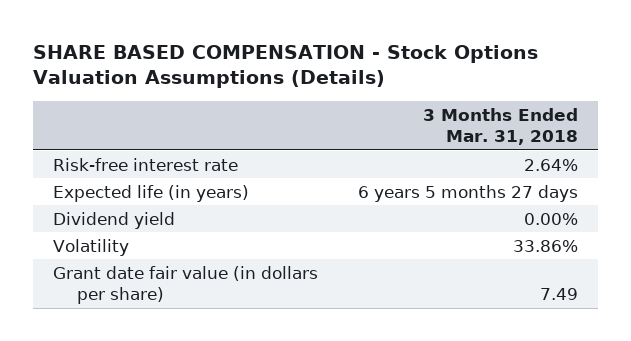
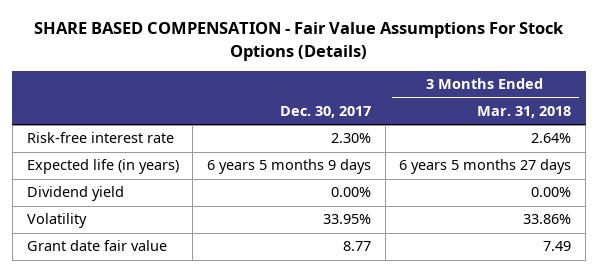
[33,44,539,89] SHARE BASED COMPENSATION - Stock Options Valuation Assumptions (Details) -> [33,22,564,61] SHARE BASED COMPENSATION - Fair Value Assumptions For Stock Options (Details)
none -> [279,105,371,118] Dec. 30, 2017
[52,265,318,305] Grant date fair value (in dollars per share) -> [26,240,167,252] Grant date fair value

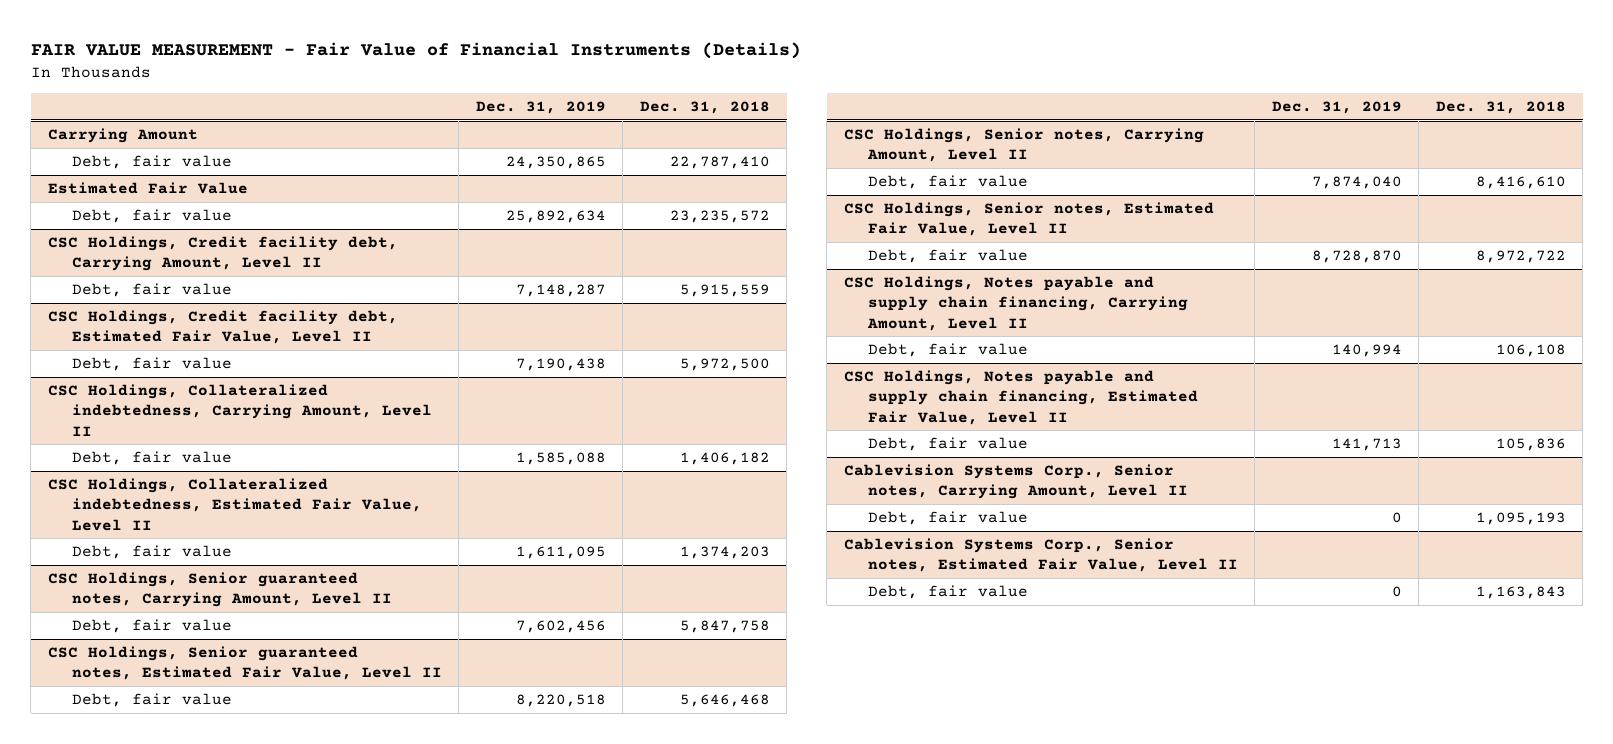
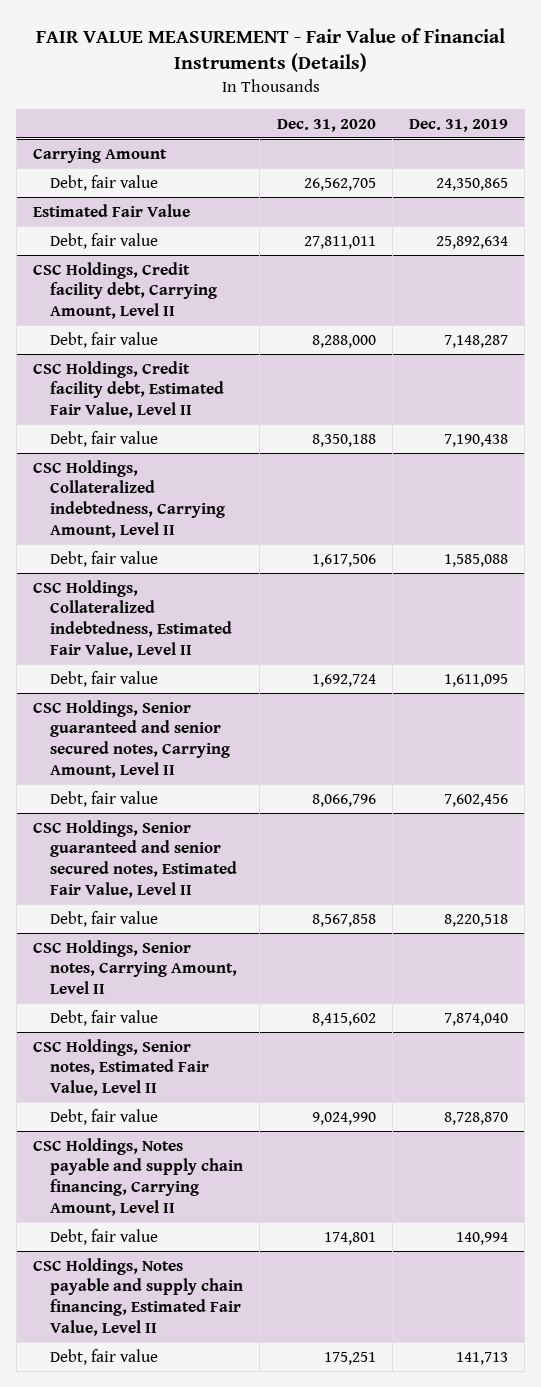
[639,100,770,114] Dec. 31, 2018 -> none
none -> [276,118,376,132] Dec. 31, 2020
[47,572,392,608] CSC Holdings, Senior guaranteed notes, Carrying Amount, Level II -> [32,699,231,779] CSC Holdings, Senior guaranteed and senior secured notes, Carrying Amount, Level II
[47,646,442,681] CSC Holdings, Senior guaranteed notes, Estimated Fair Value, Level II -> [32,819,238,899] CSC Holdings, Senior guaranteed and senior secured notes, Estimated Fair Value, Level II
[843,464,1188,500] Cablevision Systems Corp., Senior notes, Carrying Amount, Level II -> none
[867,511,1028,526] Debt, fair value -> none
[843,538,1238,573] Cablevision Systems Corp., Senior notes, Estimated Fair Value, Level II -> none
[867,585,1028,600] Debt, fair value -> none

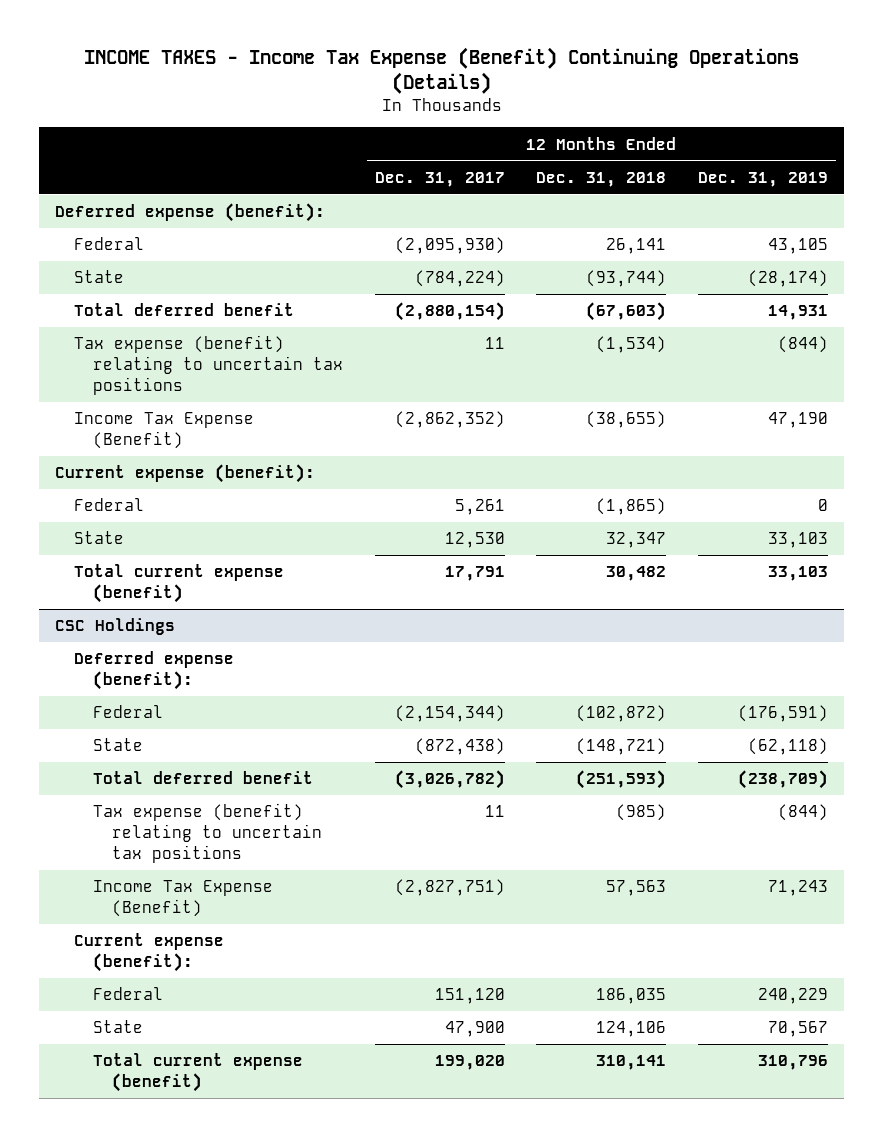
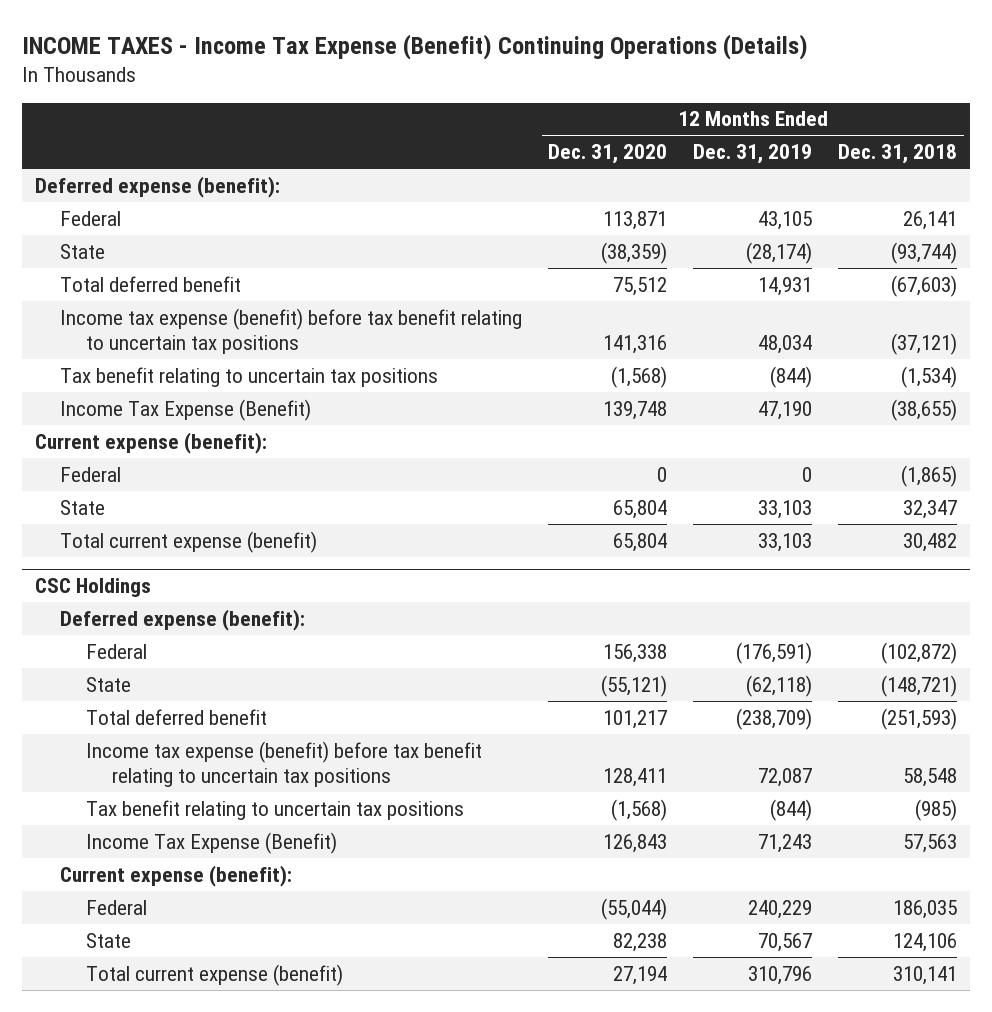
[374,171,505,187] Dec. 31, 2017 -> none
none -> [548,144,668,165] Dec. 31, 2020
none -> [60,307,523,354] Income tax expense (benefit) before tax benefit relating to uncertain tax positions
[73,335,343,395] Tax expense (benefit) relating to uncertain tax positions -> [60,366,439,387] Tax benefit relating to uncertain tax positions
none -> [86,740,483,787] Income tax expense (benefit) before tax benefit relating to uncertain tax positions
[92,803,322,863] Tax expense (benefit) relating to uncertain tax positions -> [86,799,465,820] Tax benefit relating to uncertain tax positions

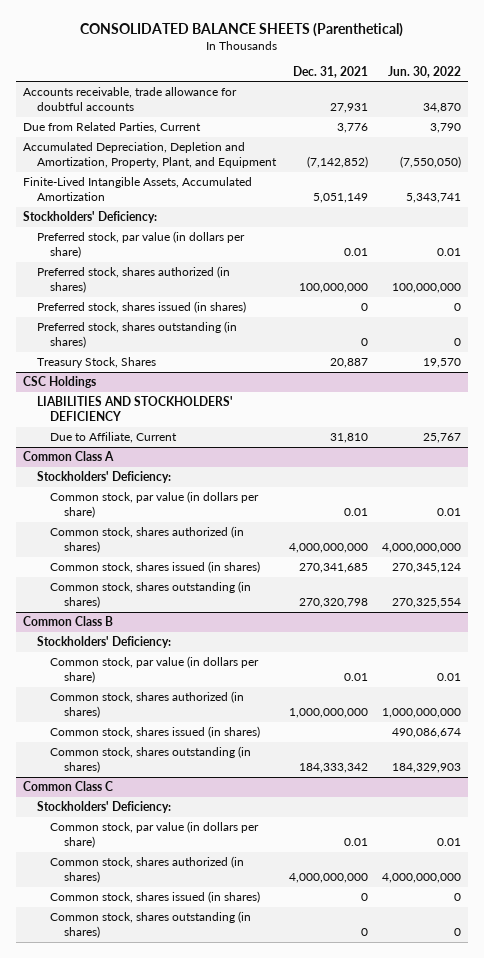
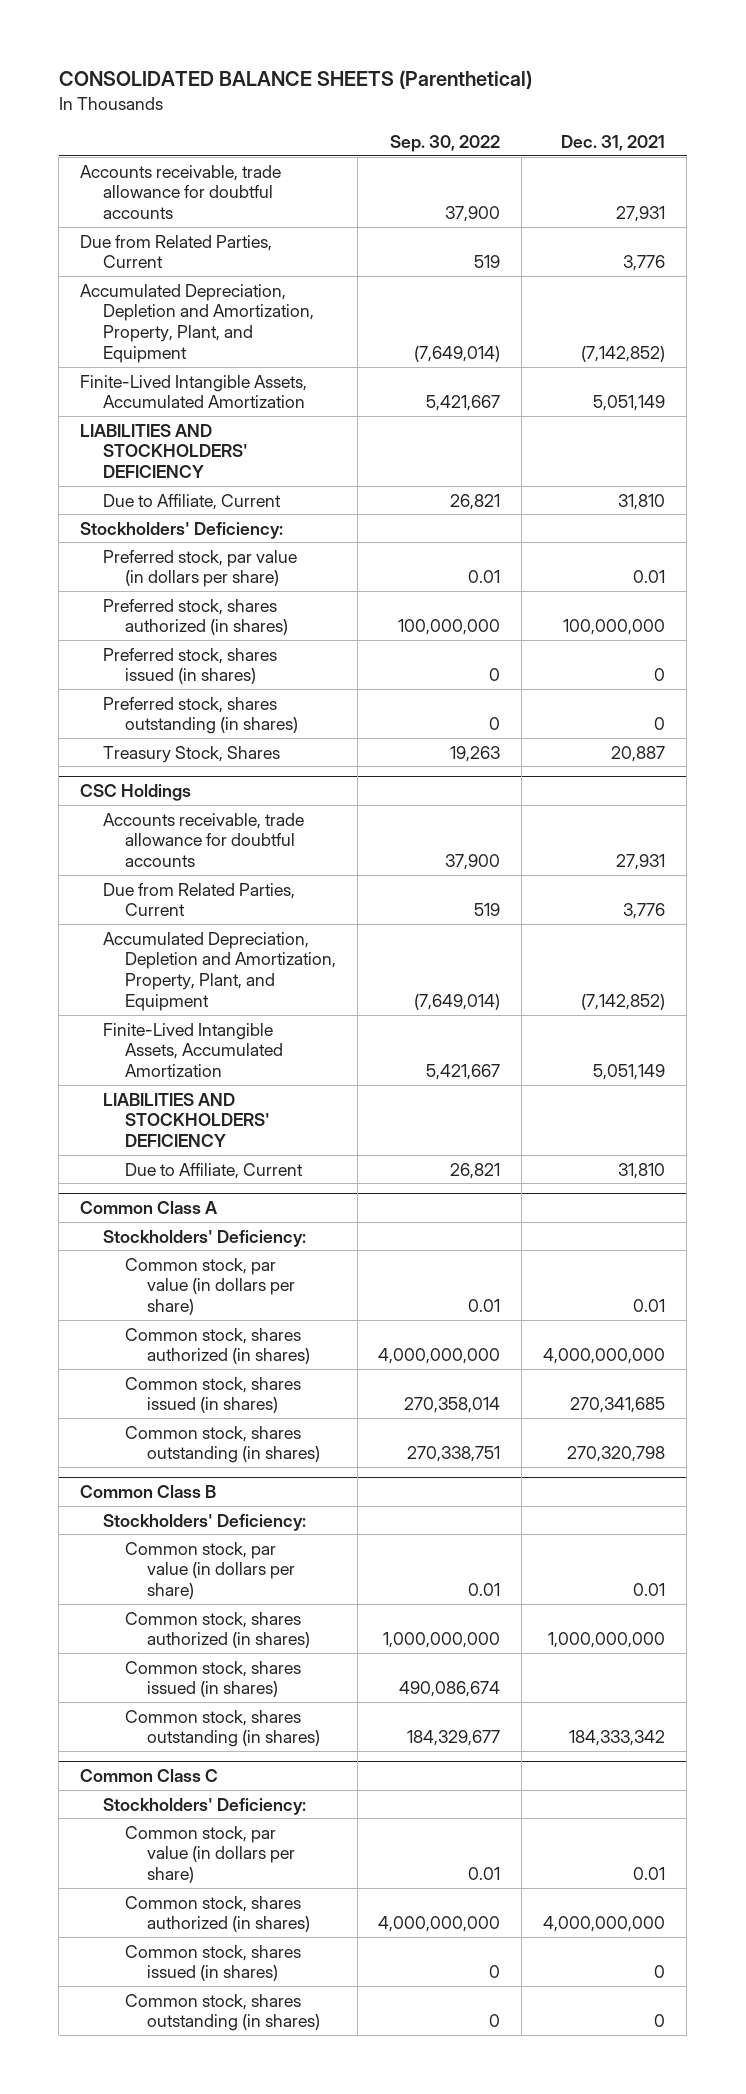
[388,65,462,78] Jun. 30, 2022 -> none
none -> [390,134,501,152] Sep. 30, 2022
none -> [80,423,248,479] LIABILITIES AND STOCKHOLDERS' DEFICIENCY
none -> [102,493,281,510] Due to Affiliate, Current
none -> [102,812,304,868] Accounts receivable, trade allowance for doubtful accounts
none -> [102,882,295,917] Due from Related Parties, Current
none -> [102,931,336,1012] Accumulated Depreciation, Depletion and Amortization, Property, Plant, and Equipment
none -> [102,1022,283,1078] Finite-Lived Intangible Assets, Accumulated Amortization

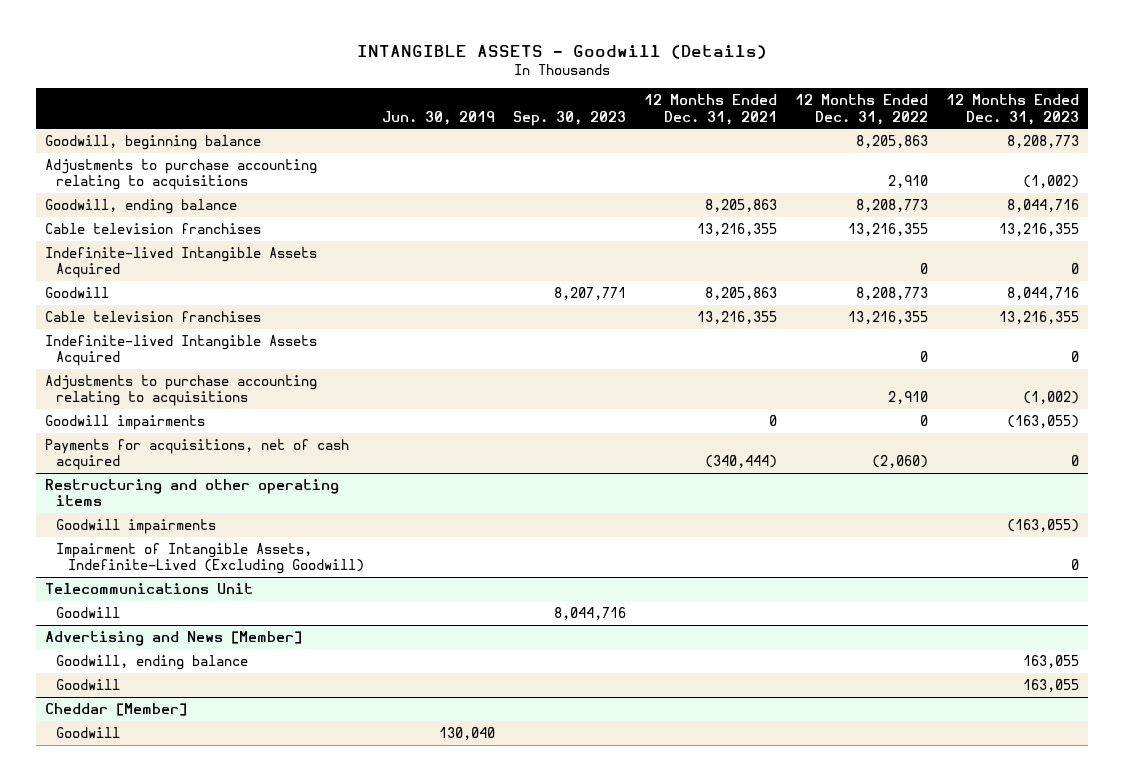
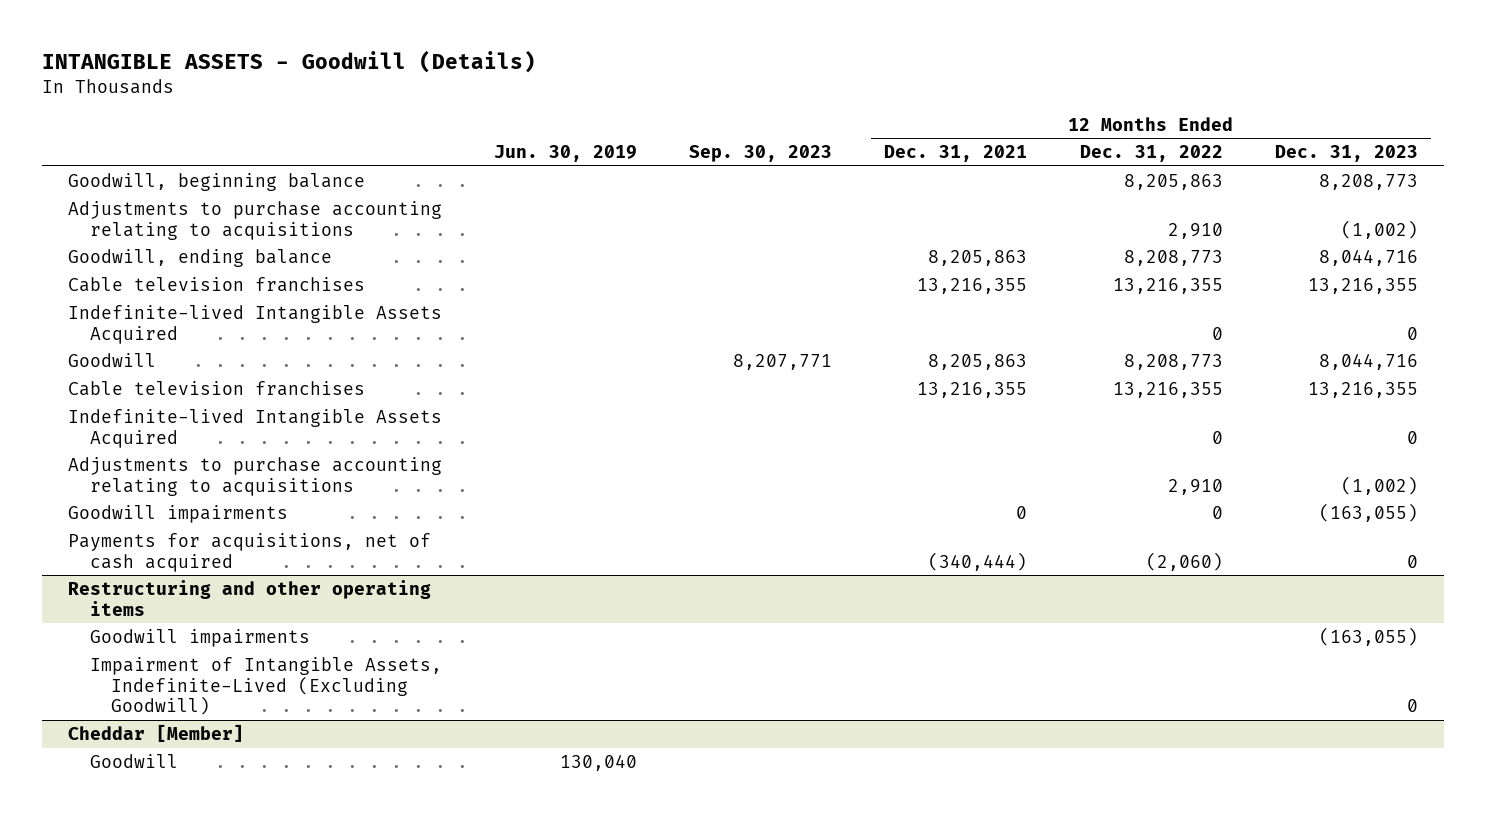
[44,582,253,594] Telecommunications Unit -> none
[56,606,121,618] Goodwill -> none
[44,630,302,646] Advertising and News [Member] -> none
[56,654,249,670] Goodwill, ending balance -> none
[56,678,121,690] Goodwill -> none

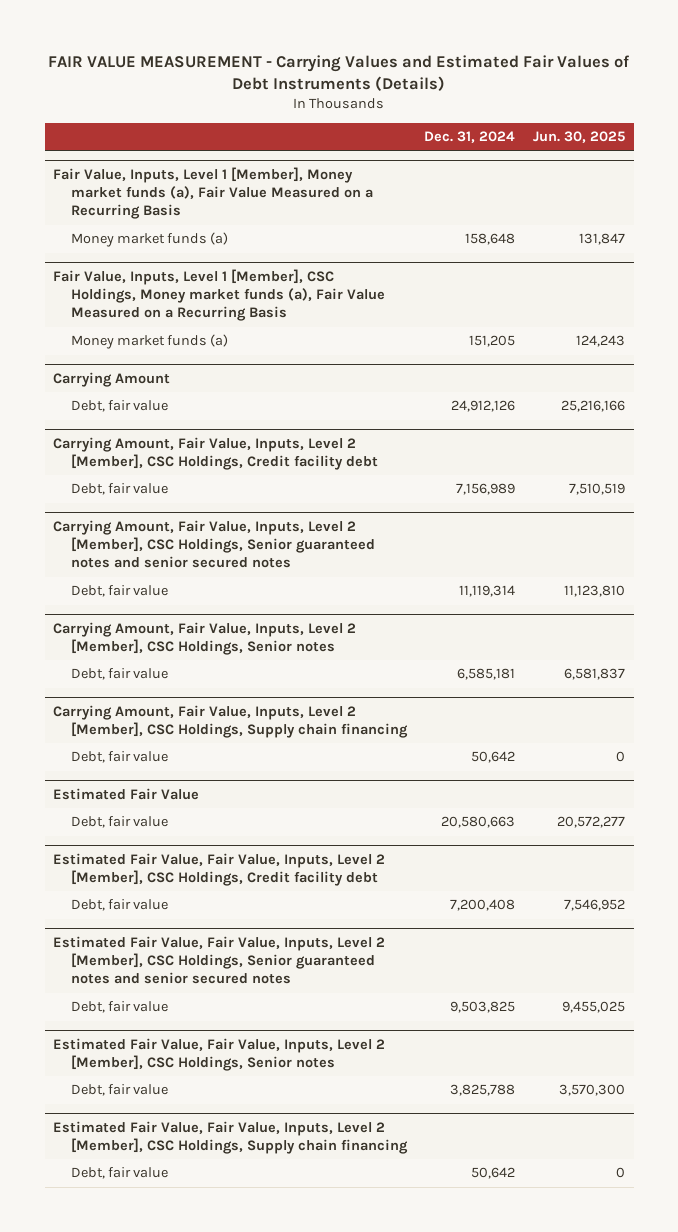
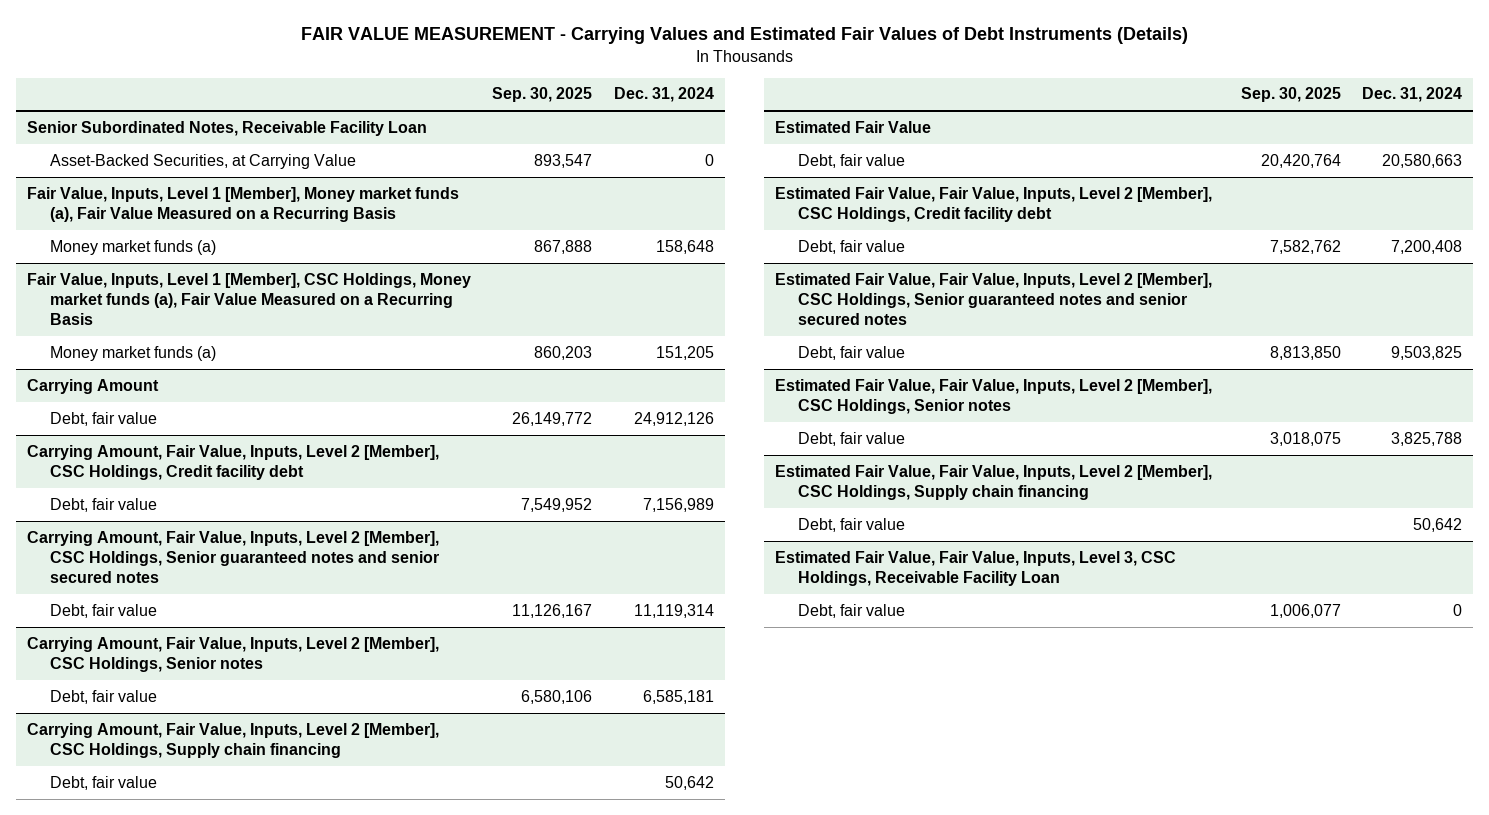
[532,131,625,144] Jun. 30, 2025 -> none
none -> [492,87,593,103] Sep. 30, 2025
none -> [26,120,427,136] Senior Subordinated Notes, Receivable Facility Loan
none -> [50,153,357,169] Asset-Backed Securities, at Carrying Value
none -> [775,550,1177,587] Estimated Fair Value, Fair Value, Inputs, Level 3, CSC Holdings, Receivable Facility Loan
none -> [798,603,906,618] Debt, fair value

